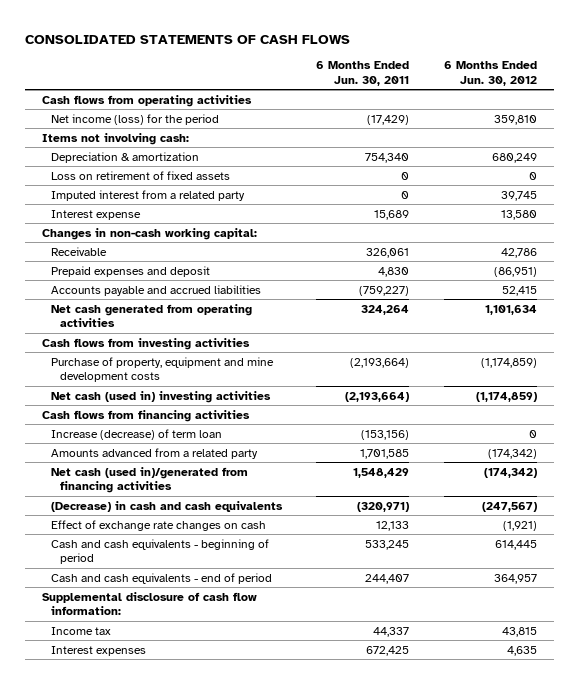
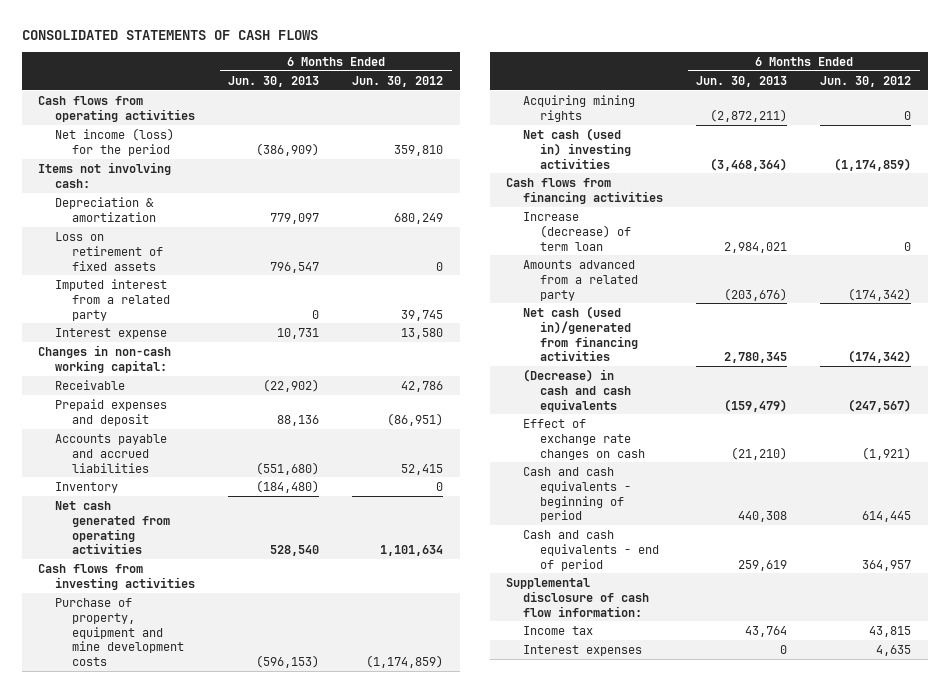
[316,61,410,86] 6 Months Ended Jun. 30, 2011 -> none
none -> [228,75,320,87] Jun. 30, 2013
none -> [55,481,119,493] Inventory
none -> [523,94,636,122] Acquiring mining rights

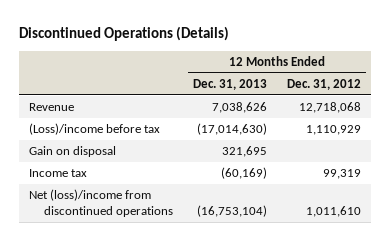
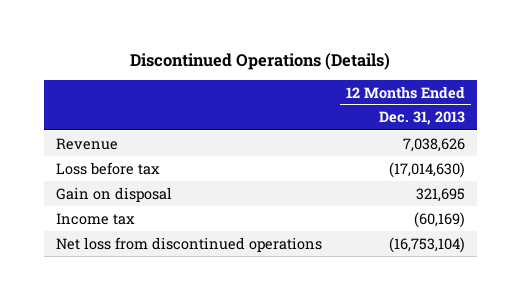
[287,79,362,91] Dec. 31, 2012 -> none
[28,123,160,136] (Loss)/income before tax -> [55,161,160,175] Loss before tax
[28,189,173,218] Net (loss)/income from discontinued operations -> [55,236,322,252] Net loss from discontinued operations

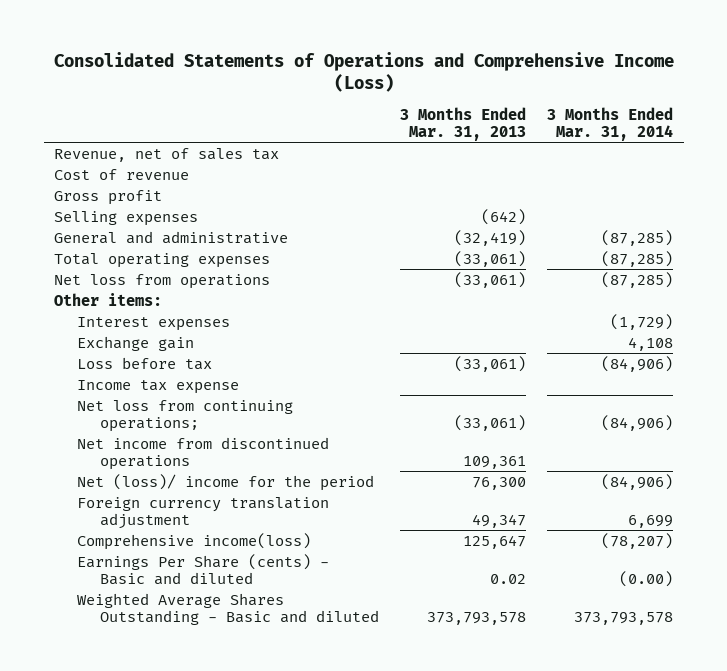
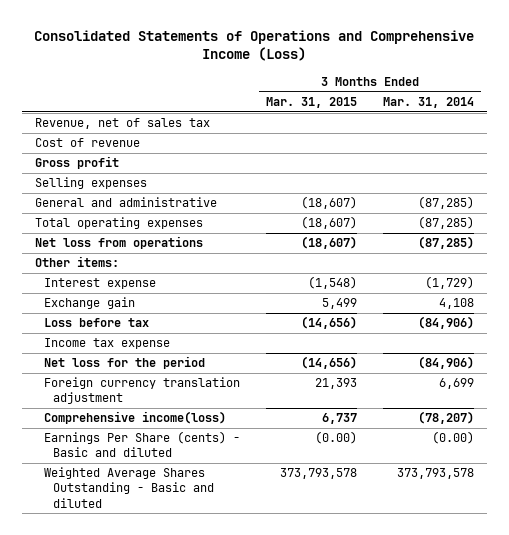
[399,106,526,142] 3 Months Ended Mar. 31, 2013 -> none
none -> [265,96,357,108] Mar. 31, 2015
[77,316,231,331] Interest expenses -> [43,278,156,290] Interest expense
[77,399,294,432] Net loss from continuing operations; -> none
[77,436,330,470] Net income from discontinued operations -> none
[77,473,375,491] Net (loss)/ income for the period -> [43,356,205,370] Net loss for the period

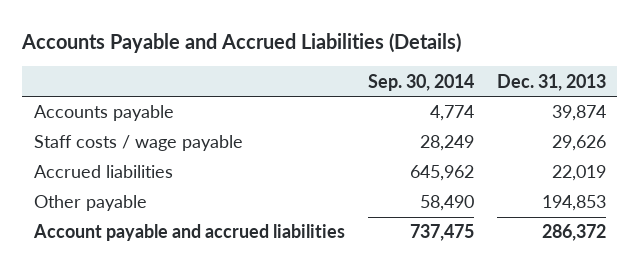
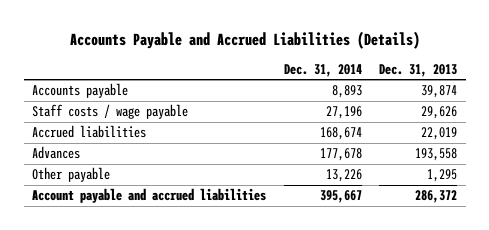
[367,73,474,91] Sep. 30, 2014 -> none
none -> [283,63,362,77] Dec. 31, 2014
none -> [32,146,81,160] Advances
[541,195,606,212] 194,853 -> [426,169,457,183] 1,295

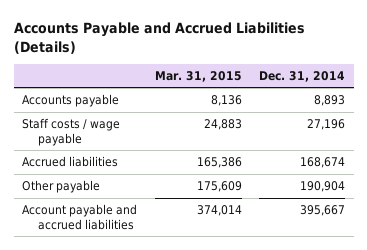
[378,63,457,77] Dec. 31, 2013 -> none
none -> [154,71,242,83] Mar. 31, 2015
[32,146,81,160] Advances -> none
[325,169,362,183] 13,226 -> [300,181,346,193] 190,904

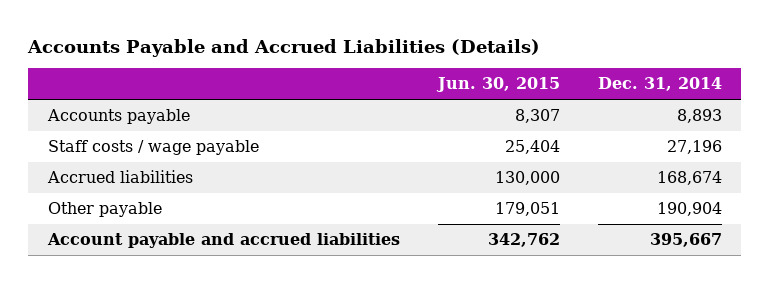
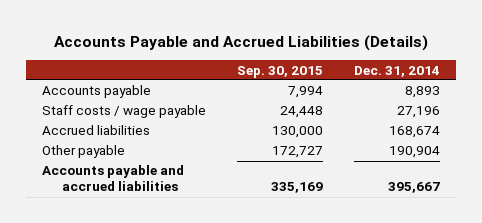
[435,77,560,93] Jun. 30, 2015 -> none
none -> [237,65,324,78] Sep. 30, 2015
[46,233,400,249] Account payable and accrued liabilities -> [41,165,184,192] Accounts payable and accrued liabilities

